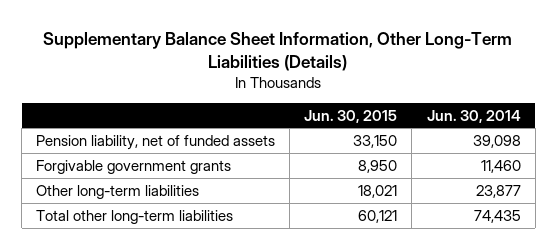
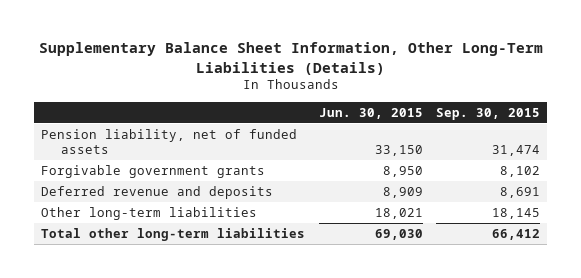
[426,109,521,123] Jun. 30, 2014 -> none
none -> [436,107,541,120] Sep. 30, 2015
none -> [40,186,273,200] Deferred revenue and deposits
[358,209,398,223] 60,121 -> [374,229,423,241] 69,030

